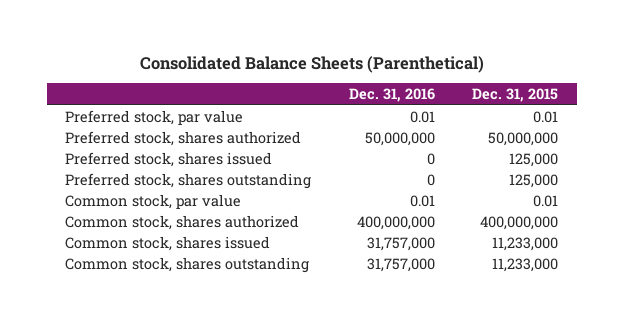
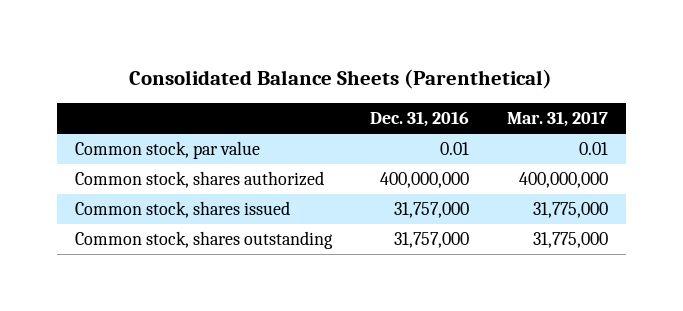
[472,88,559,103] Dec. 31, 2015 -> none
none -> [506,111,608,128] Mar. 31, 2017
[65,109,244,125] Preferred stock, par value -> none
[65,130,302,146] Preferred stock, shares authorized -> none
[65,151,273,167] Preferred stock, shares issued -> none
[65,172,312,189] Preferred stock, shares outstanding -> none

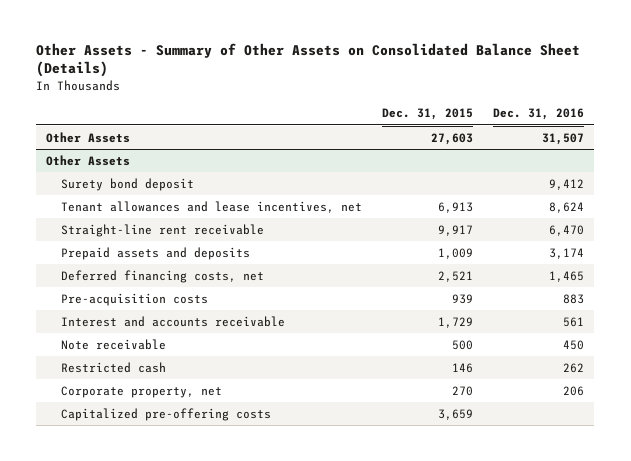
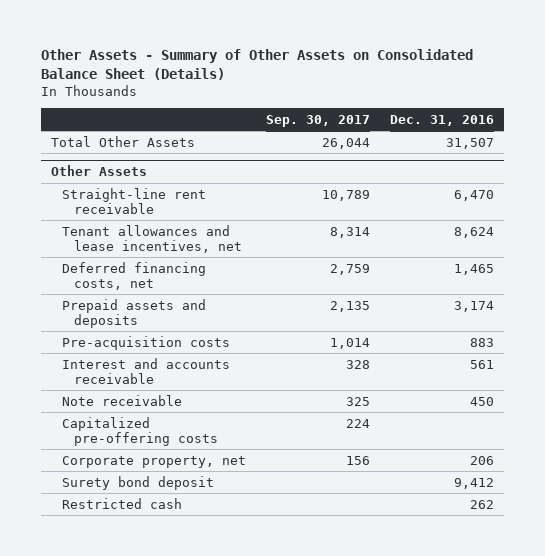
[382,108,474,121] Dec. 31, 2015 -> none
none -> [266,114,371,127] Sep. 30, 2017
[46,131,131,143] Other Assets -> [50,135,195,147] Total Other Assets
[60,200,362,213] Tenant allowances and lease incentives, net -> [62,224,242,253] Tenant allowances and lease incentives, net
[60,246,250,260] Prepaid assets and deposits -> [62,298,207,328] Prepaid assets and deposits
[60,385,222,398] Corporate property, net -> [62,455,247,468] Corporate property, net
[60,177,194,191] Surety bond deposit -> [62,475,215,490] Surety bond deposit
[60,361,166,373] Restricted cash -> [62,497,183,509] Restricted cash

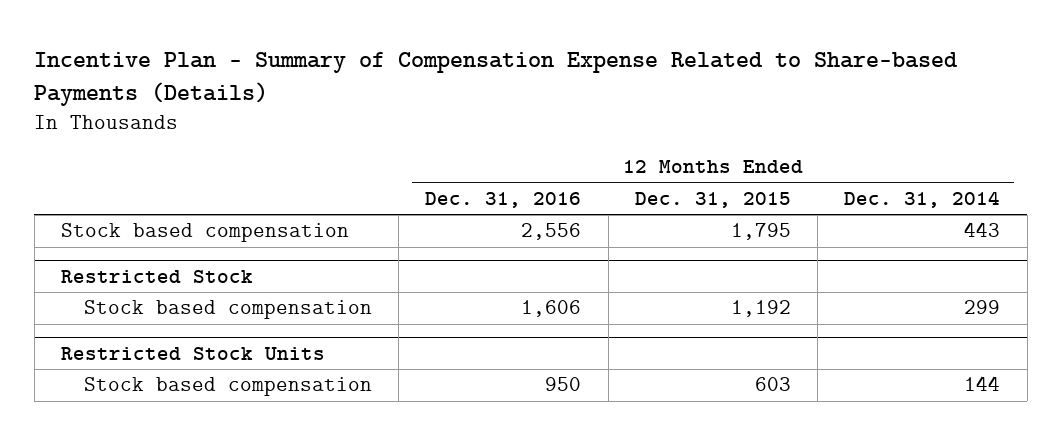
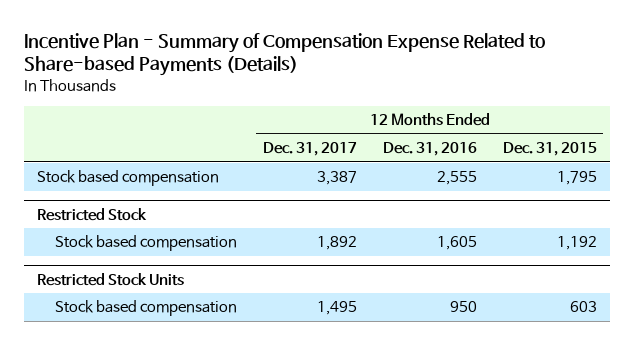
[844,190,1001,208] Dec. 31, 2014 -> none
none -> [262,142,357,157] Dec. 31, 2017
[521,223,582,241] 2,556 -> [436,171,477,186] 2,555
[521,300,582,318] 1,606 -> [436,236,477,251] 1,605

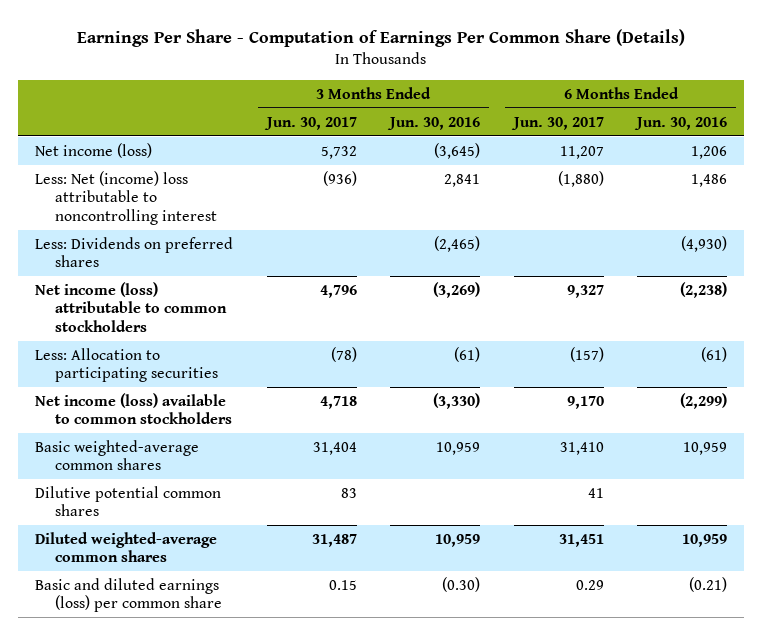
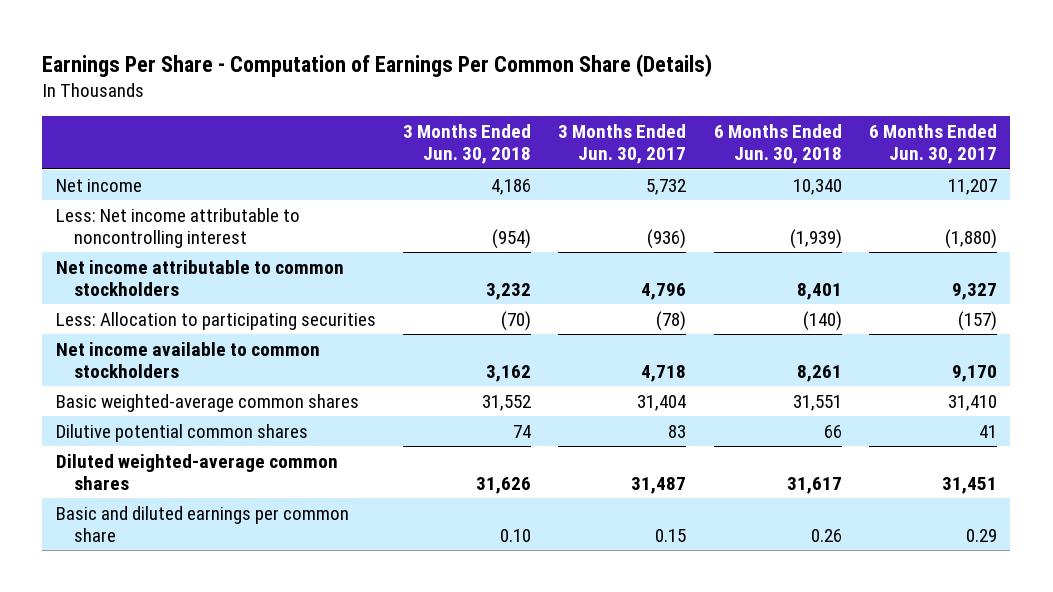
[387,116,481,130] Jun. 30, 2016 -> none
[634,116,728,130] Jun. 30, 2016 -> none
none -> [403,123,532,165] 3 Months Ended Jun. 30, 2018
none -> [713,123,842,165] 6 Months Ended Jun. 30, 2018
[35,236,234,268] Less: Dividends on preferred shares -> none
[35,142,153,158] Net income (loss) -> [55,178,142,192] Net income
[35,170,218,225] Less: Net (income) loss attributable to noncontrolling interest -> [55,207,300,249] Less: Net income attributable to noncontrolling interest
[35,281,228,332] Net income (loss) attributable to common stockholders -> [55,259,344,297] Net income attributable to common stockholders
[35,392,233,425] Net income (loss) available to common stockholders -> [55,341,320,379] Net income available to common stockholders
[35,577,223,613] Basic and diluted earnings (loss) per common share -> [55,505,349,543] Basic and diluted earnings per common share

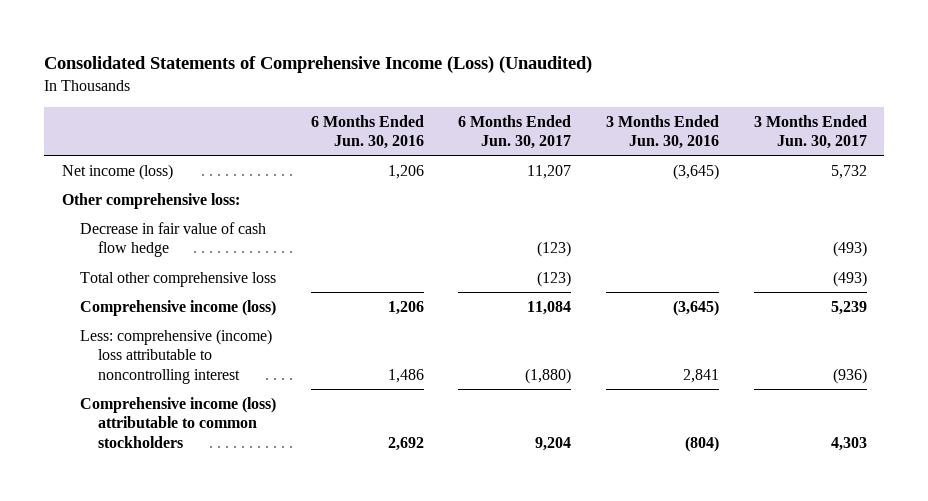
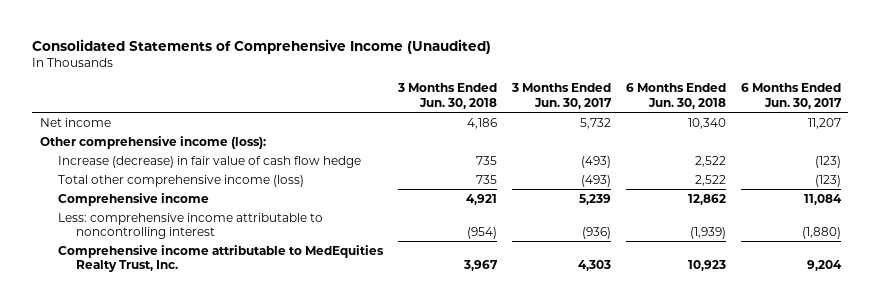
[44,56,593,74] Consolidated Statements of Comprehensive Income (Loss) (Unaudited) -> [32,38,492,54] Consolidated Statements of Comprehensive Income (Unaudited)
[310,114,424,150] 6 Months Ended Jun. 30, 2016 -> none
[606,114,720,150] 3 Months Ended Jun. 30, 2016 -> none
none -> [396,83,497,109] 3 Months Ended Jun. 30, 2018
none -> [625,83,726,109] 6 Months Ended Jun. 30, 2018
[61,163,173,180] Net income (loss) -> [39,117,111,127] Net income
[61,192,240,209] Other comprehensive loss: -> [39,135,266,149] Other comprehensive income (loss):
[80,221,267,258] Decrease in fair value of cash flow hedge -> [57,155,361,168] Increase (decrease) in fair value of cash flow hedge
[80,271,277,287] Total other comprehensive loss -> [57,174,304,187] Total other comprehensive income (loss)
[80,299,277,316] Comprehensive income (loss) -> [57,192,209,206] Comprehensive income
[80,328,273,384] Less: comprehensive (income) loss attributable to noncontrolling interest -> [57,212,323,239] Less: comprehensive income attributable to noncontrolling interest
[80,396,277,448] Comprehensive income (loss) attributable to common stockholders -> [57,244,384,272] Comprehensive income attributable to MedEquities Realty Trust, Inc.

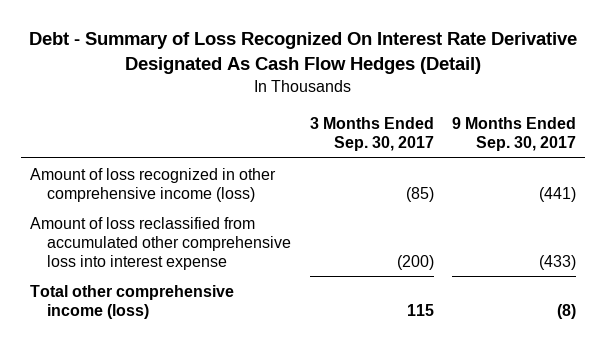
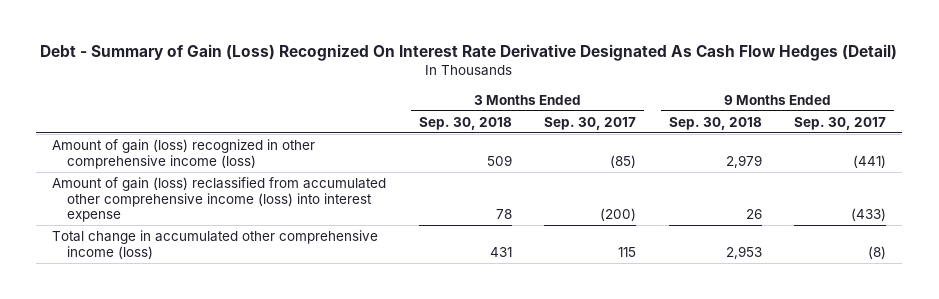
[28,32,577,75] Debt - Summary of Loss Recognized On Interest Rate Derivative Designated As Cash Flow Hedges (Detail) -> [40,44,898,62] Debt - Summary of Gain (Loss) Recognized On Interest Rate Derivative Designated As Cash Flow Hedges (Detail)
none -> [418,116,512,130] Sep. 30, 2018
none -> [668,116,762,130] Sep. 30, 2018
[29,167,276,202] Amount of loss recognized in other comprehensive income (loss) -> [52,138,316,169] Amount of gain (loss) recognized in other comprehensive income (loss)
[29,216,292,270] Amount of loss reclassified from accumulated other comprehensive loss into interest expense -> [52,176,387,223] Amount of gain (loss) reclassified from accumulated other comprehensive income (loss) into interest expense
[29,284,234,319] Total other comprehensive income (loss) -> [52,229,379,259] Total change in accumulated other comprehensive income (loss)

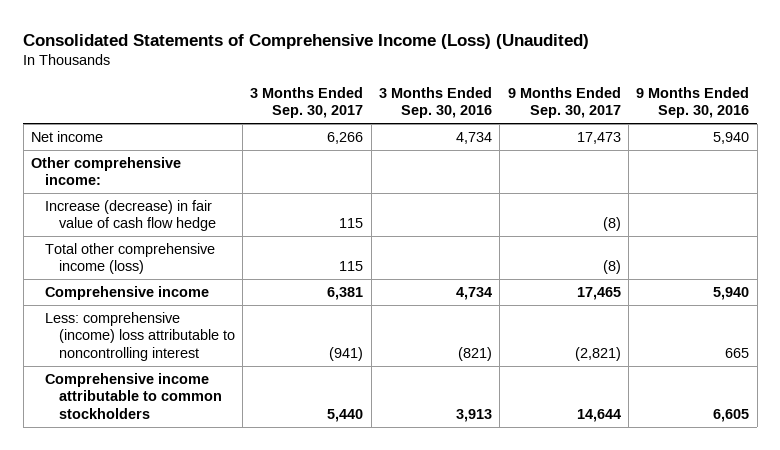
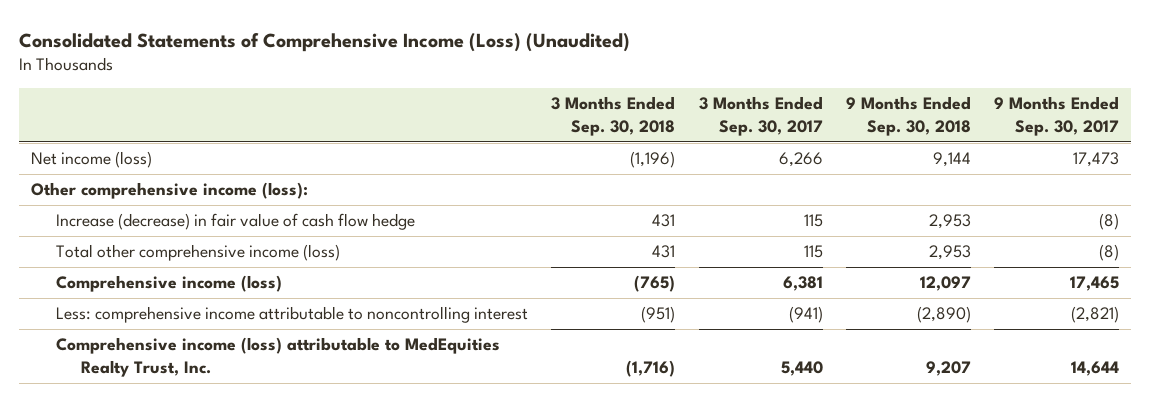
[378,87,492,119] 3 Months Ended Sep. 30, 2016 -> none
[636,87,750,119] 9 Months Ended Sep. 30, 2016 -> none
none -> [551,96,676,136] 3 Months Ended Sep. 30, 2018
none -> [845,96,971,136] 9 Months Ended Sep. 30, 2018
[30,131,103,143] Net income -> [31,151,153,169] Net income (loss)
[30,157,181,186] Other comprehensive income: -> [31,182,309,200] Other comprehensive income (loss):
[44,286,209,301] Comprehensive income -> [56,275,283,293] Comprehensive income (loss)
[44,312,235,361] Less: comprehensive (income) loss attributable to noncontrolling interest -> [56,306,529,324] Less: comprehensive income attributable to noncontrolling interest
[44,373,222,419] Comprehensive income attributable to common stockholders -> [56,337,501,378] Comprehensive income (loss) attributable to MedEquities Realty Trust, Inc.

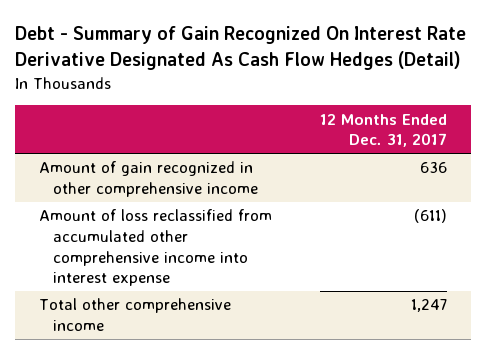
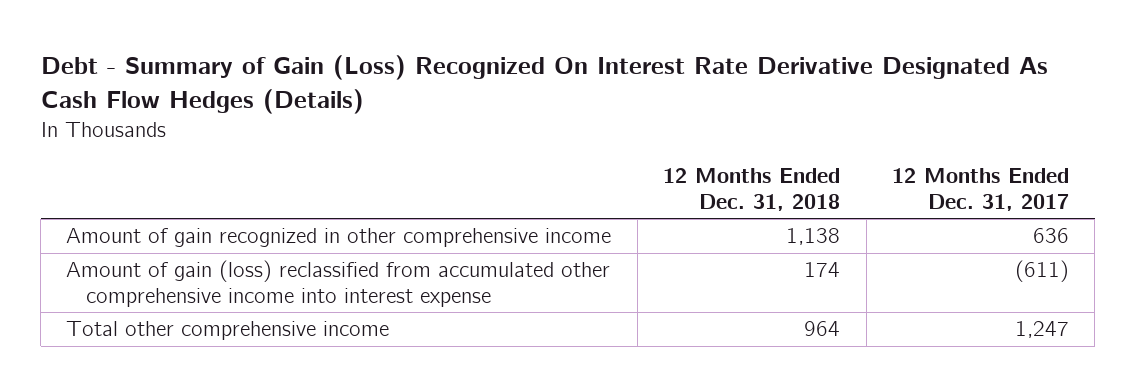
[14,26,466,71] Debt - Summary of Gain Recognized On Interest Rate Derivative Designated As Cash Flow Hedges (Detail) -> [40,55,1048,114] Debt - Summary of Gain (Loss) Recognized On Interest Rate Derivative Designated As Cash Flow Hedges (Details)
none -> [663,168,841,211] 12 Months Ended Dec. 31, 2018
[38,209,272,287] Amount of loss reclassified from accumulated other comprehensive income into interest expense -> [66,260,611,307] Amount of gain (loss) reclassified from accumulated other comprehensive income into interest expense

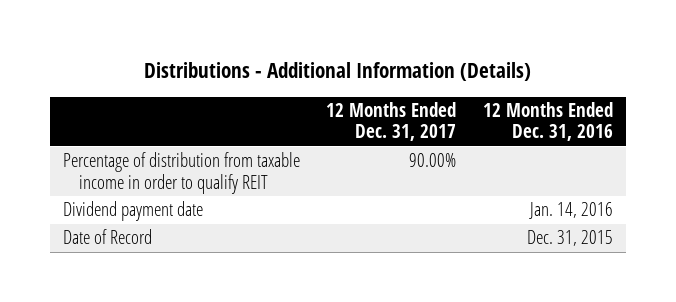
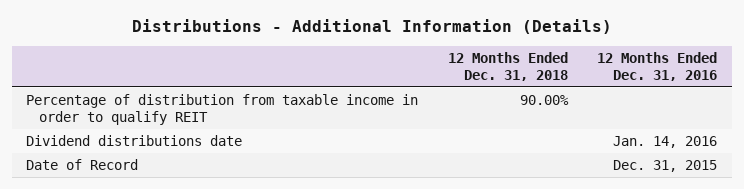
[326,102,457,142] 12 Months Ended Dec. 31, 2017 -> none
none -> [447,51,568,81] 12 Months Ended Dec. 31, 2018
[63,201,204,222] Dividend payment date -> [26,134,243,146] Dividend distributions date

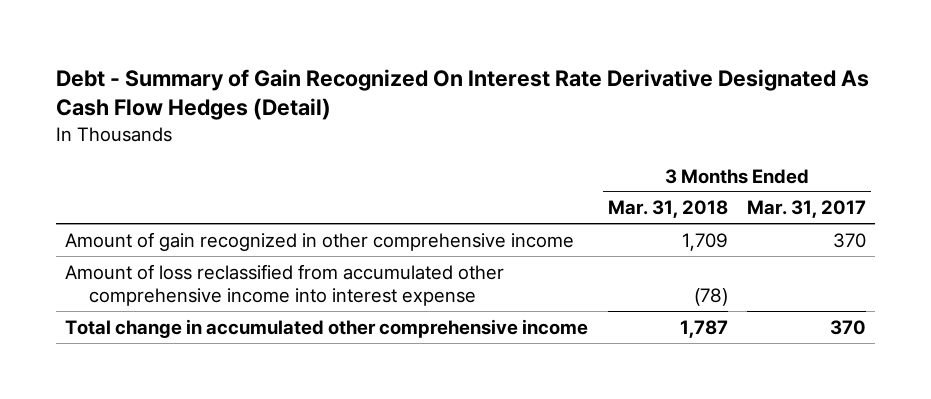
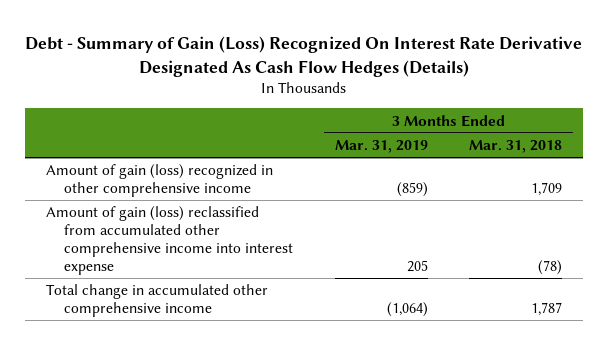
[55,68,869,121] Debt - Summary of Gain Recognized On Interest Rate Derivative Designated As Cash Flow Hedges (Detail) -> [25,35,583,77] Debt - Summary of Gain (Loss) Recognized On Interest Rate Derivative Designated As Cash Flow Hedges (Details)
[746,200,866,219] Mar. 31, 2017 -> none
none -> [334,140,428,154] Mar. 31, 2019
[65,231,575,251] Amount of gain recognized in other comprehensive income -> [45,164,273,197] Amount of gain (loss) recognized in other comprehensive income
[65,263,505,306] Amount of loss reclassified from accumulated other comprehensive income into interest expense -> [45,206,294,275] Amount of gain (loss) reclassified from accumulated other comprehensive income into interest expense

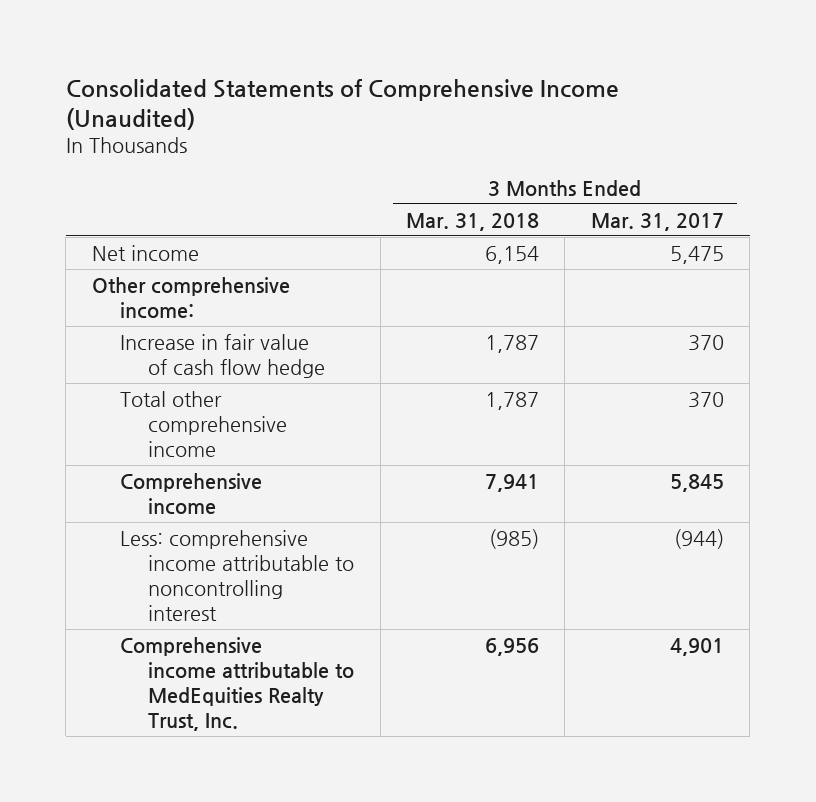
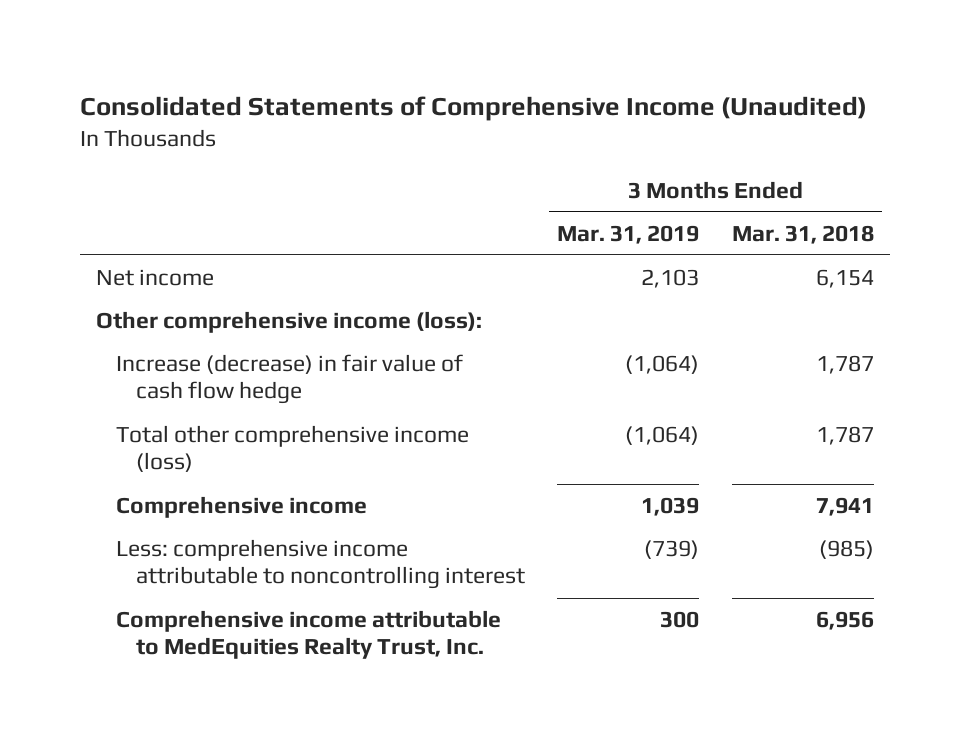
[590,212,724,231] Mar. 31, 2017 -> none
none -> [557,224,700,244] Mar. 31, 2019
[91,276,290,319] Other comprehensive income: -> [95,311,482,334] Other comprehensive income (loss):
[120,333,326,378] Increase in fair value of cash flow hedge -> [115,354,463,405] Increase (decrease) in fair value of cash flow hedge
[120,390,288,458] Total other comprehensive income -> [115,425,469,473] Total other comprehensive income (loss)

